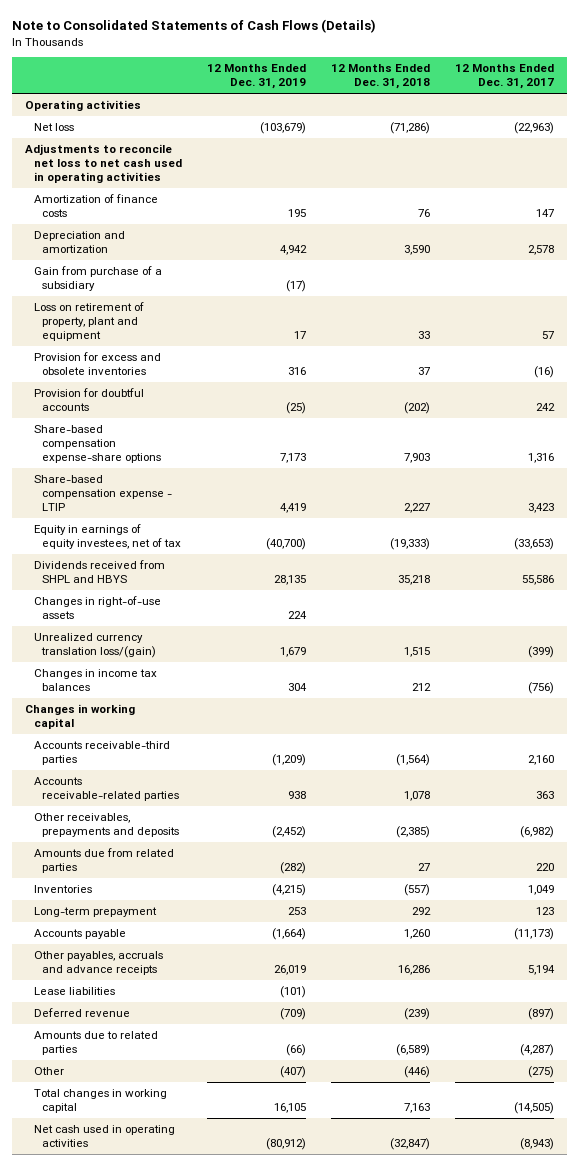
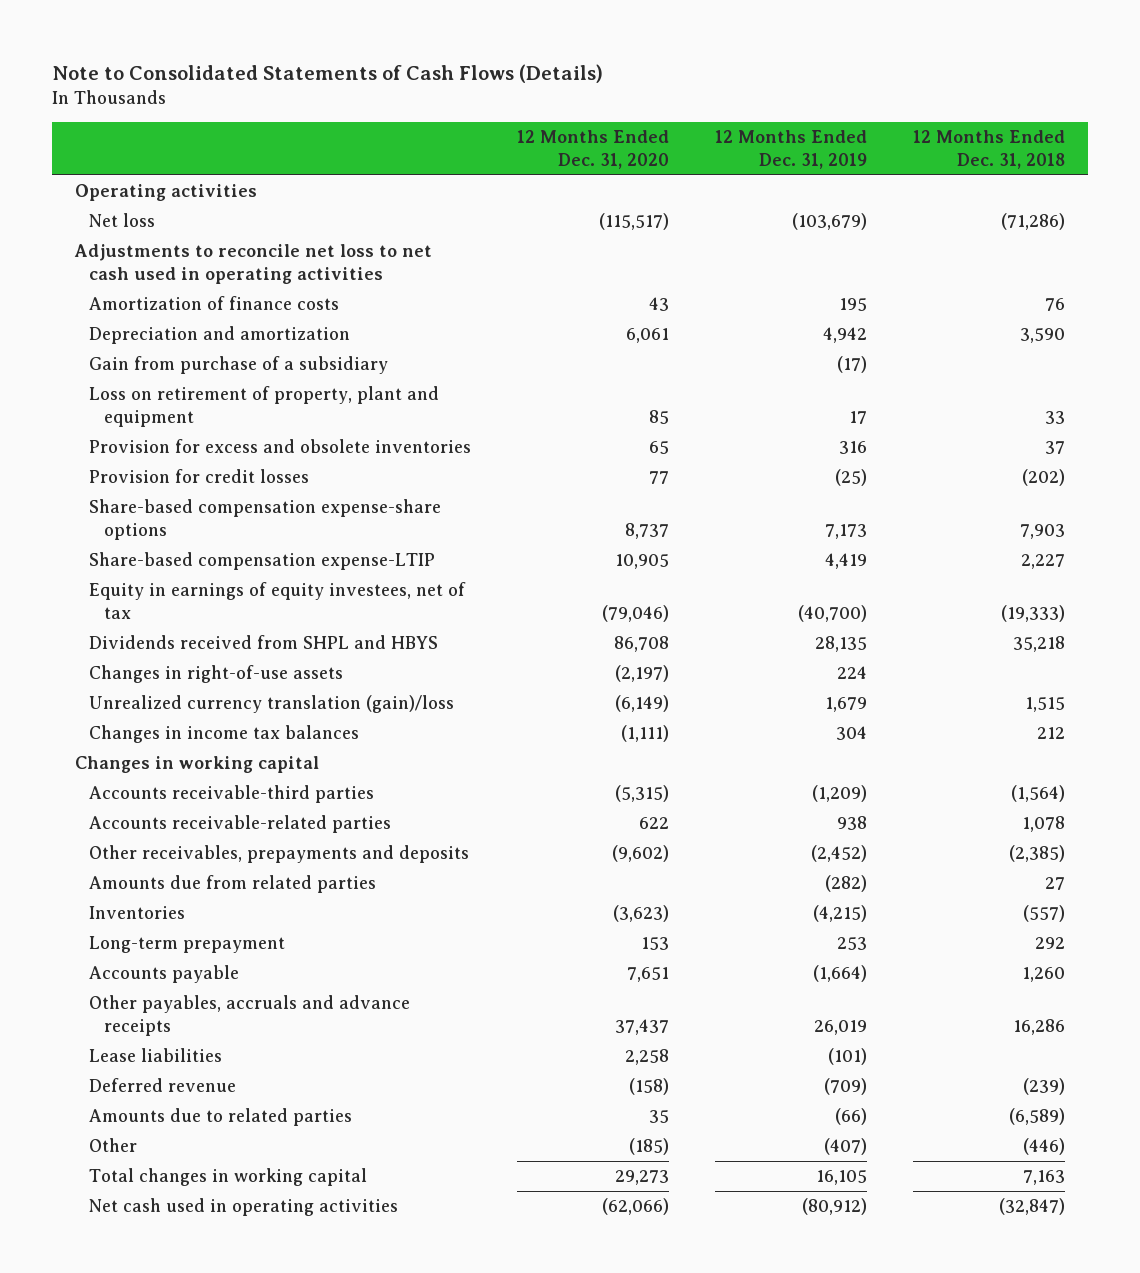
[455,64,555,90] 12 Months Ended Dec. 31, 2017 -> none
none -> [517,130,670,169] 12 Months Ended Dec. 31, 2020
[33,388,144,412] Provision for doubtful accounts -> [89,469,310,484] Provision for credit losses
[33,475,172,512] Share-based compensation expense - LTIP -> [89,552,436,571] Share-based compensation expense-LTIP
[33,633,156,659] Unrealized currency translation loss/(gain) -> [89,695,455,714] Unrealized currency translation (gain)/loss

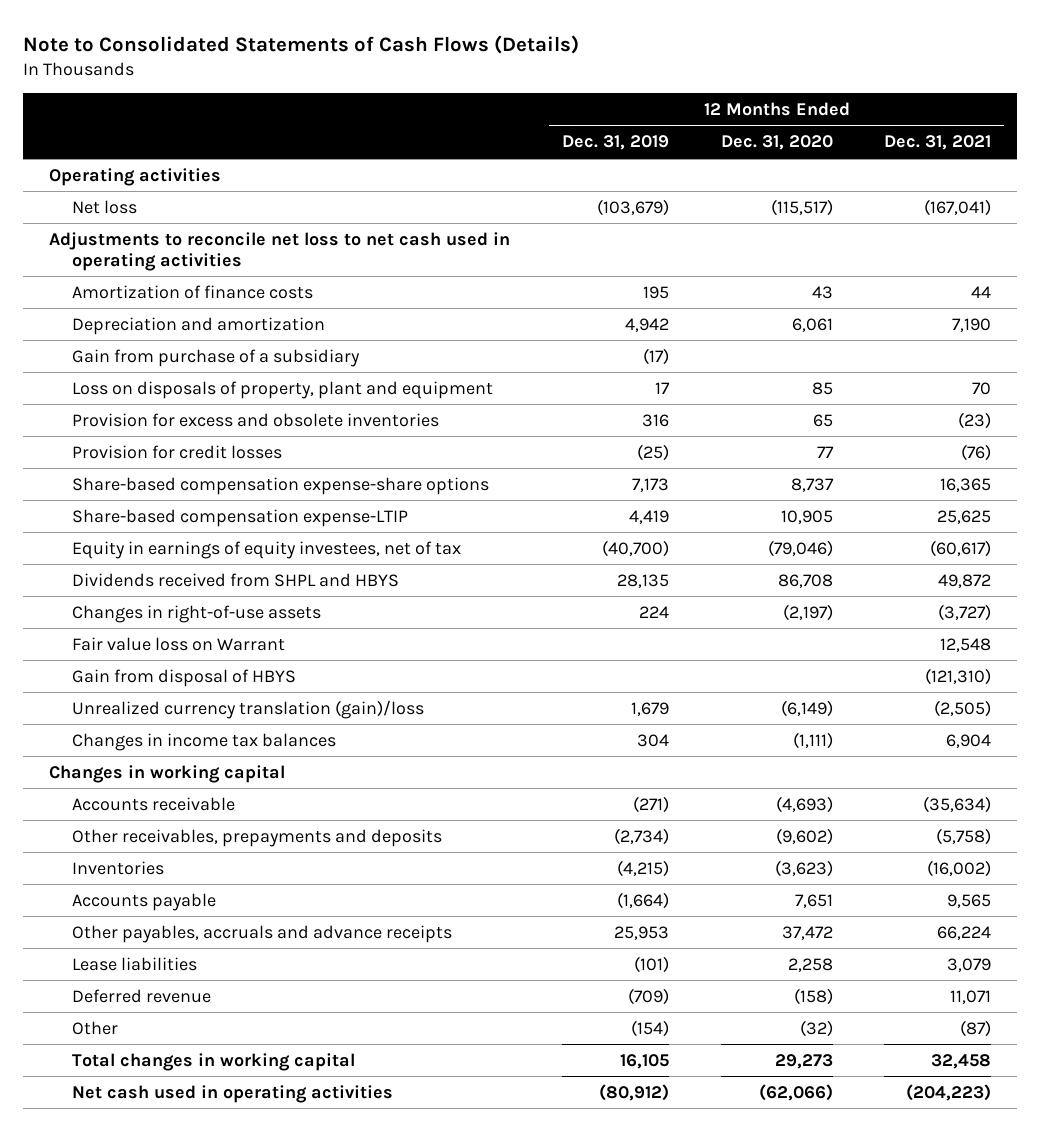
[912,130,1065,169] 12 Months Ended Dec. 31, 2018 -> none
none -> [884,135,992,151] Dec. 31, 2021
[89,386,440,427] Loss on retirement of property, plant and equipment -> [72,380,494,399] Loss on disposals of property, plant and equipment
none -> [72,636,286,651] Fair value loss on Warrant
none -> [72,668,297,687] Gain from disposal of HBYS
[89,815,392,834] Accounts receivable-related parties -> none
[89,875,377,894] Amounts due from related parties -> none
[89,785,375,804] Accounts receivable-third parties -> [72,796,236,811] Accounts receivable
[615,785,670,803] (5,315) -> [775,795,833,813] (4,693)
[811,785,867,803] (1,209) -> [632,795,669,813] (271)
[810,845,867,863] (2,452) -> [613,827,669,845] (2,734)
[89,936,286,954] Long-term prepayment -> none
[615,1018,670,1035] 37,437 -> [781,925,833,940] 37,472
[813,1019,867,1035] 26,019 -> [613,925,669,940] 25,953
[89,1108,353,1127] Amounts due to related parties -> none
[629,1138,670,1156] (185) -> [799,1019,833,1037] (32)
[823,1138,867,1156] (407) -> [630,1019,669,1037] (154)

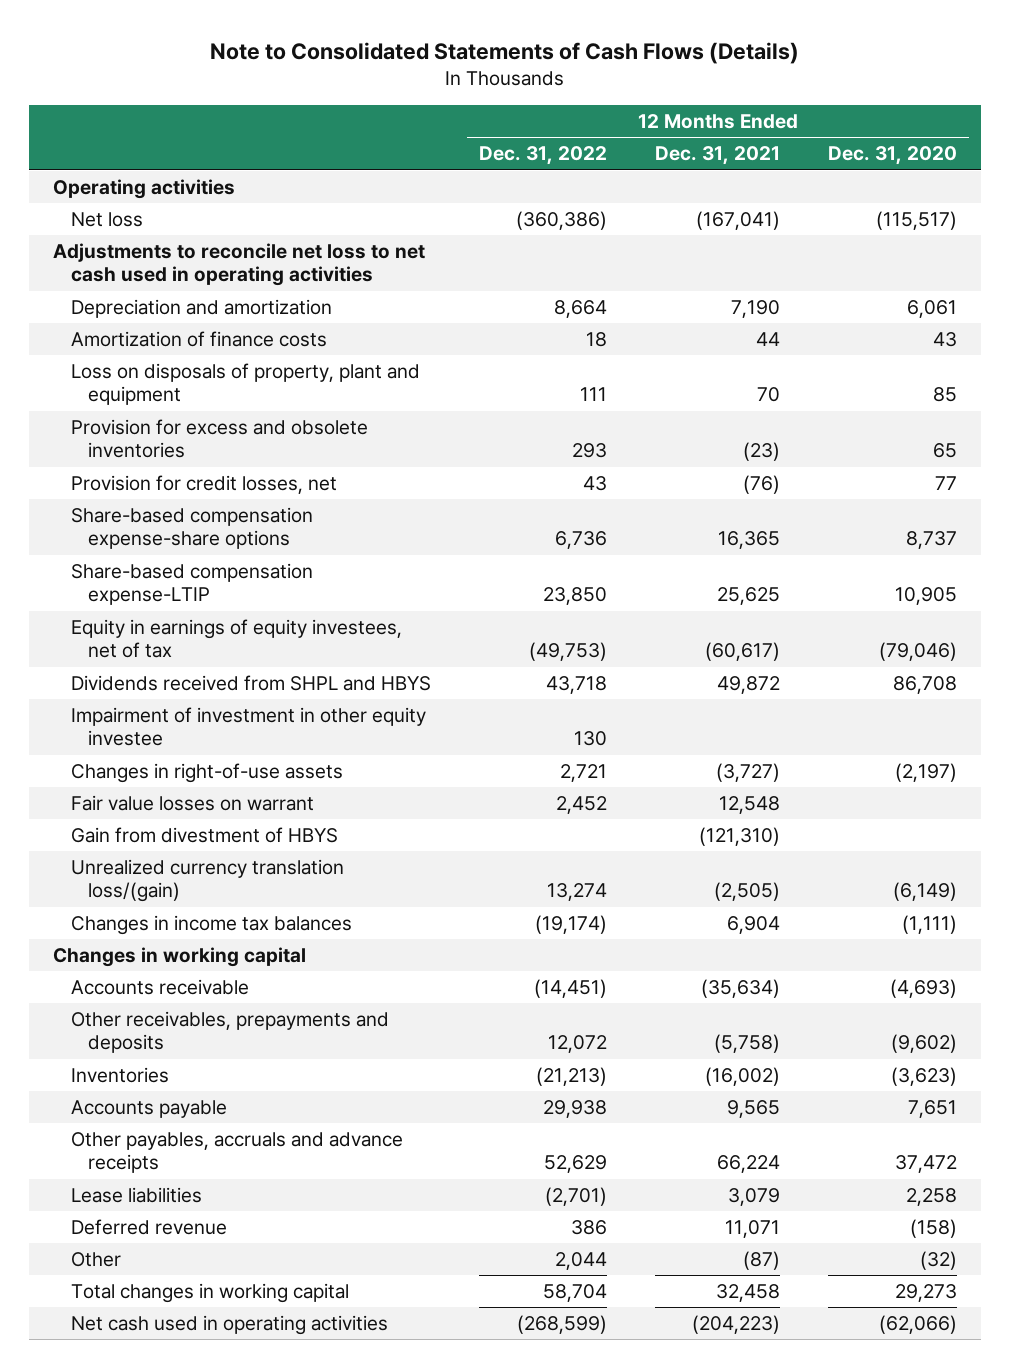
[561,135,669,151] Dec. 31, 2019 -> none
none -> [478,146,607,166] Dec. 31, 2022
[72,348,361,367] Gain from purchase of a subsidiary -> none
[72,284,314,299] Amortization of finance costs -> [70,331,327,348] Amortization of finance costs
[72,444,283,459] Provision for credit losses -> [70,475,337,495] Provision for credit losses, net
none -> [70,707,426,747] Impairment of investment in other equity investee
[72,636,286,651] Fair value loss on Warrant -> [70,795,314,812] Fair value losses on warrant
[72,668,297,687] Gain from disposal of HBYS -> [70,827,338,844] Gain from divestment of HBYS
[72,699,425,719] Unrealized currency translation (gain)/loss -> [70,859,344,903] Unrealized currency translation loss/(gain)

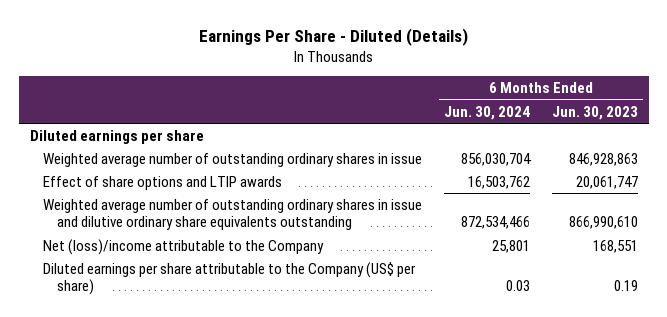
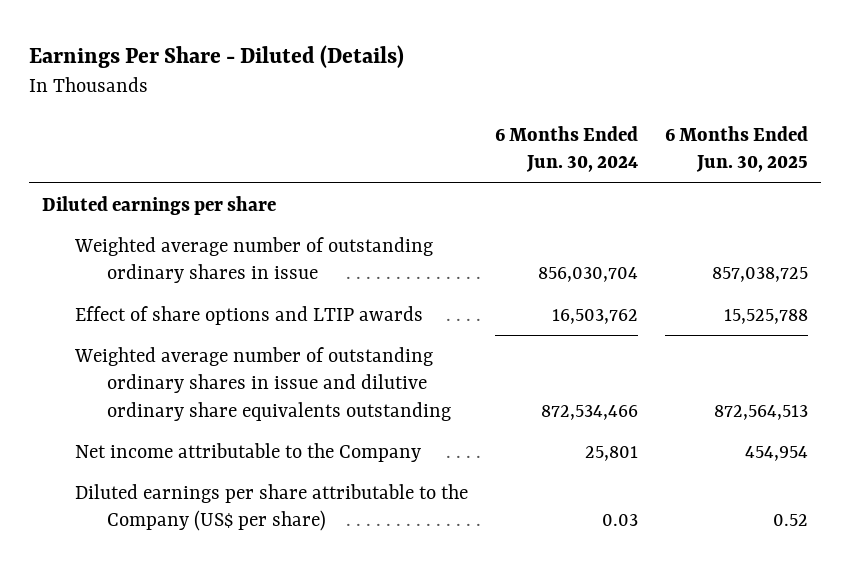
[551,105,638,120] Jun. 30, 2023 -> none
none -> [664,125,808,173] 6 Months Ended Jun. 30, 2025
[43,238,325,255] Net (loss)/income attributable to the Company -> [74,442,421,462] Net income attributable to the Company

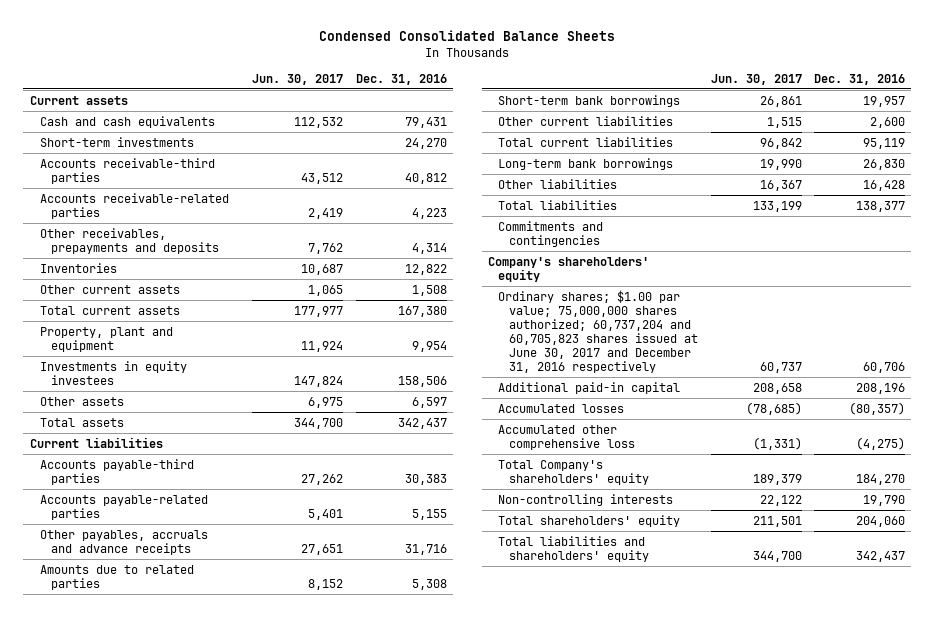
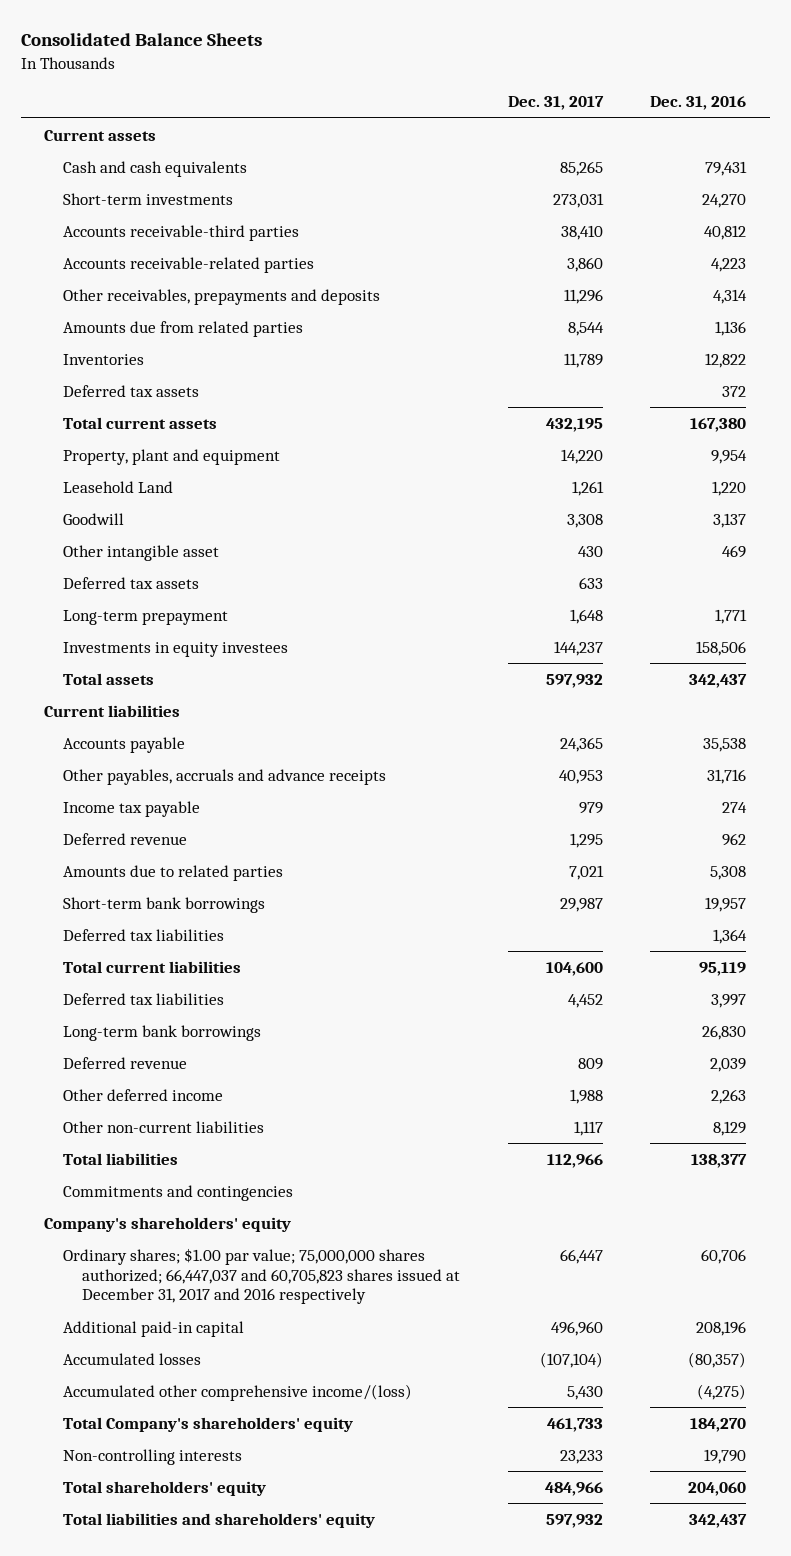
[319,30,616,42] Condensed Consolidated Balance Sheets -> [20,33,262,47] Consolidated Balance Sheets
[252,73,344,85] Jun. 30, 2017 -> none
none -> [507,96,604,111] Dec. 31, 2017
none -> [63,320,304,337] Amounts due from related parties
[40,284,181,294] Other current assets -> none
none -> [63,384,200,397] Deferred tax assets
none -> [63,480,174,493] Leasehold Land
none -> [63,512,125,525] Goodwill
none -> [63,544,220,561] Other intangible asset
none -> [63,576,200,589] Deferred tax assets
none -> [63,609,229,625] Long-term prepayment
[40,396,125,406] Other assets -> none
[40,494,209,520] Accounts payable-related parties -> none
[40,458,195,485] Accounts payable-third parties -> [63,736,186,753] Accounts payable
[404,473,447,485] 30,383 -> [703,737,747,752] 35,538
none -> [63,800,201,817] Income tax payable
none -> [63,832,188,845] Deferred revenue
[498,115,674,126] Other current liabilities -> none
none -> [63,928,225,941] Deferred tax liabilities
none -> [63,992,225,1005] Deferred tax liabilities
none -> [63,1056,188,1069] Deferred revenue
none -> [63,1088,224,1101] Other deferred income
[498,178,618,189] Other liabilities -> [63,1120,265,1133] Other non-current liabilities
[863,179,906,191] 16,428 -> [713,1120,747,1136] 8,129
[498,289,699,373] Ordinary shares; $1.00 par value; 75,000,000 shares authorized; 60,737,204 and 60,705,823 shares issued at June 30, 2017 and December 31, 2016 respectively -> [63,1247,461,1305] Ordinary shares; $1.00 par value; 75,000,000 shares authorized; 66,447,037 and 60,705,823 shares issued at December 31, 2017 and 2016 respectively
[498,424,636,450] Accumulated other comprehensive loss -> [63,1383,413,1401] Accumulated other comprehensive income/(loss)

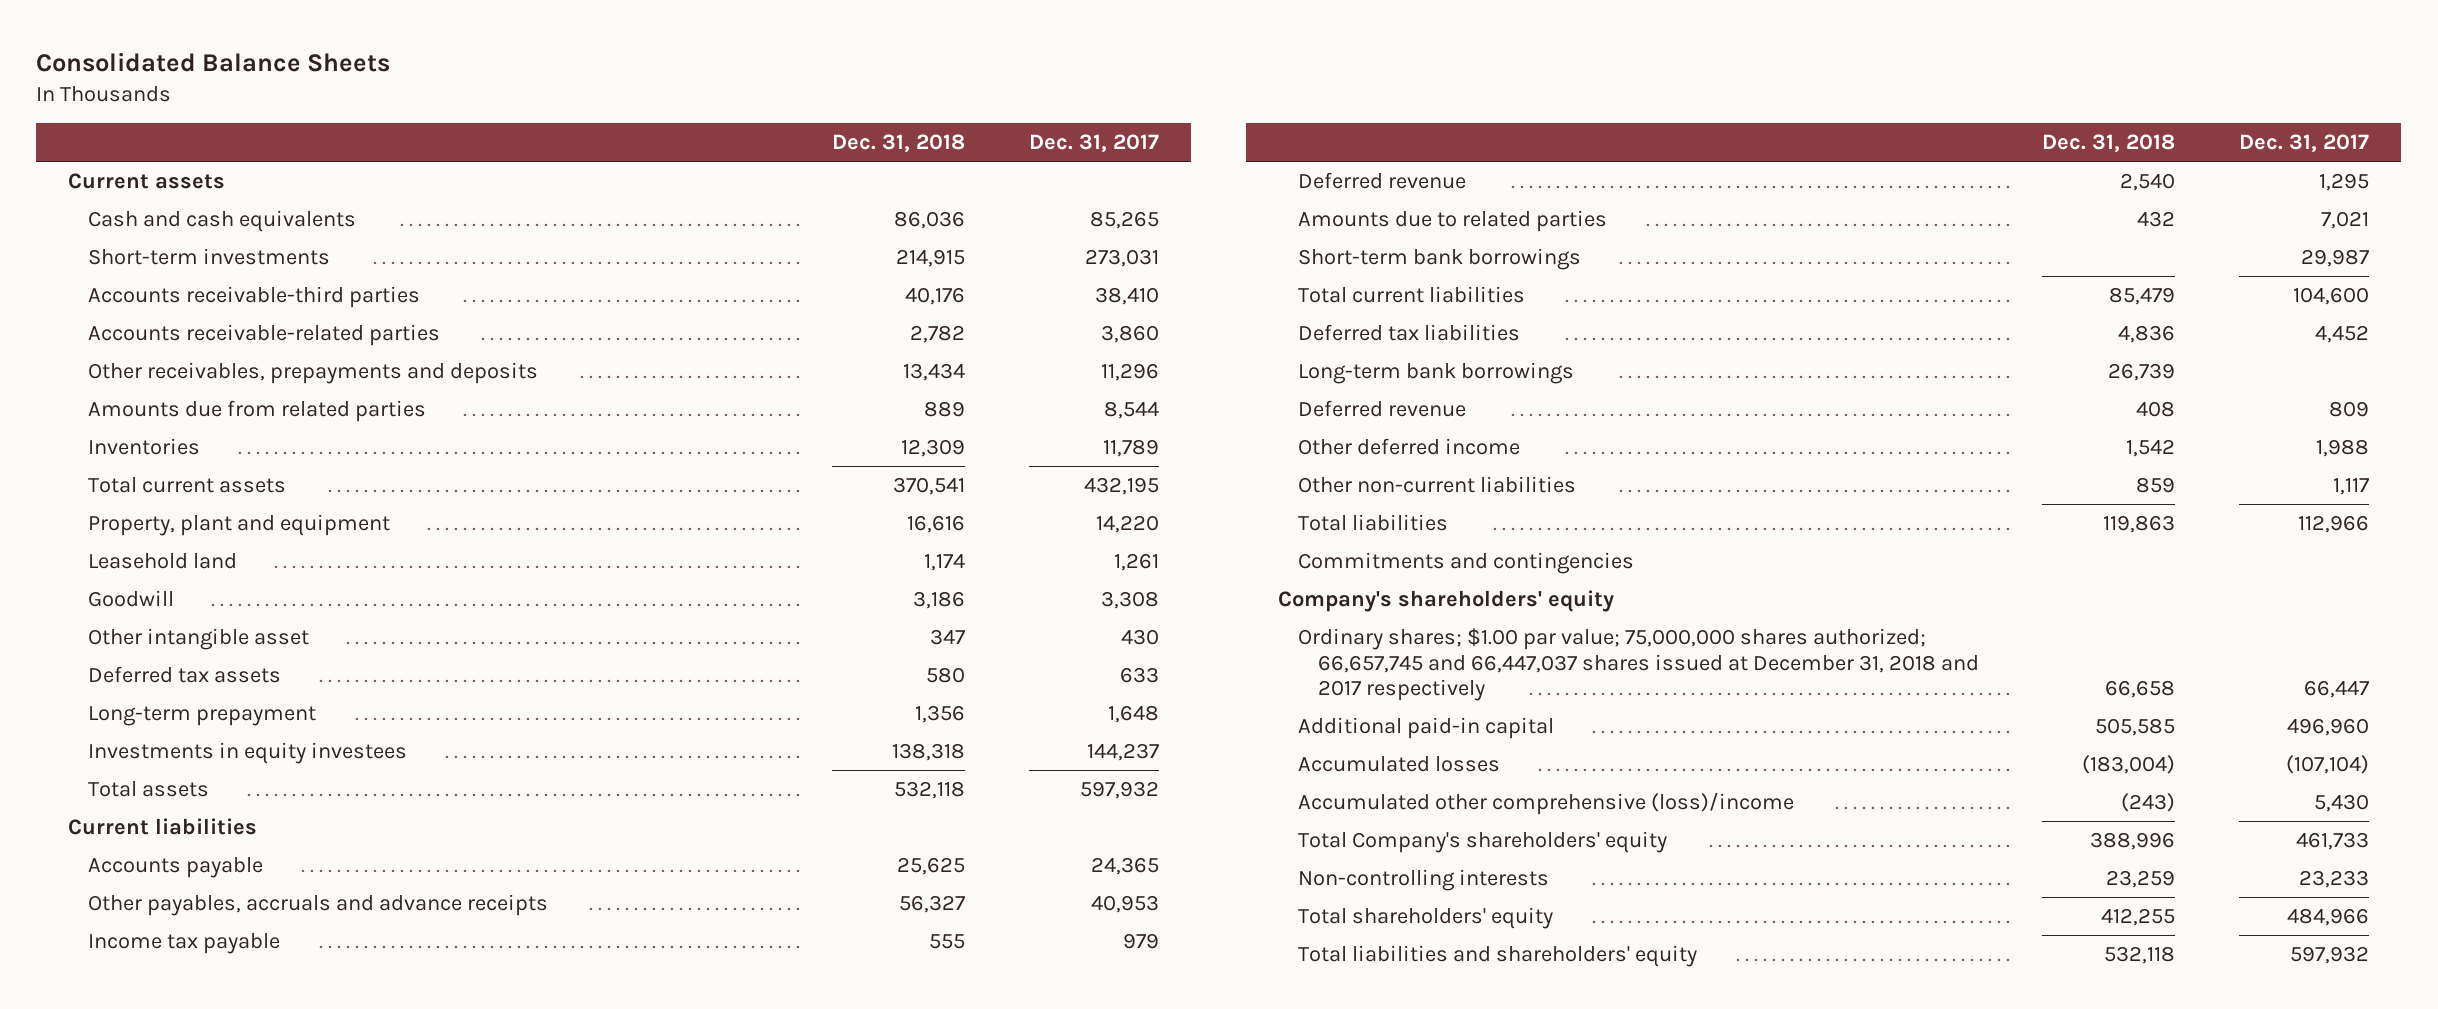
[650,96,747,111] Dec. 31, 2016 -> none
none -> [832,133,966,152] Dec. 31, 2018
[63,384,200,397] Deferred tax assets -> none
[63,480,174,493] Leasehold Land -> [87,553,237,570] Leasehold land
[63,928,225,941] Deferred tax liabilities -> none
[63,1247,461,1305] Ordinary shares; $1.00 par value; 75,000,000 shares authorized; 66,447,037 and 60,705,823 shares issued at December 31, 2017 and 2016 respectively -> [1297,628,1979,702] Ordinary shares; $1.00 par value; 75,000,000 shares authorized; 66,657,745 and 66,447,037 shares issued at December 31, 2018 and 2017 respectively
[63,1383,413,1401] Accumulated other comprehensive income/(loss) -> [1297,792,1794,816] Accumulated other comprehensive (loss)/income

